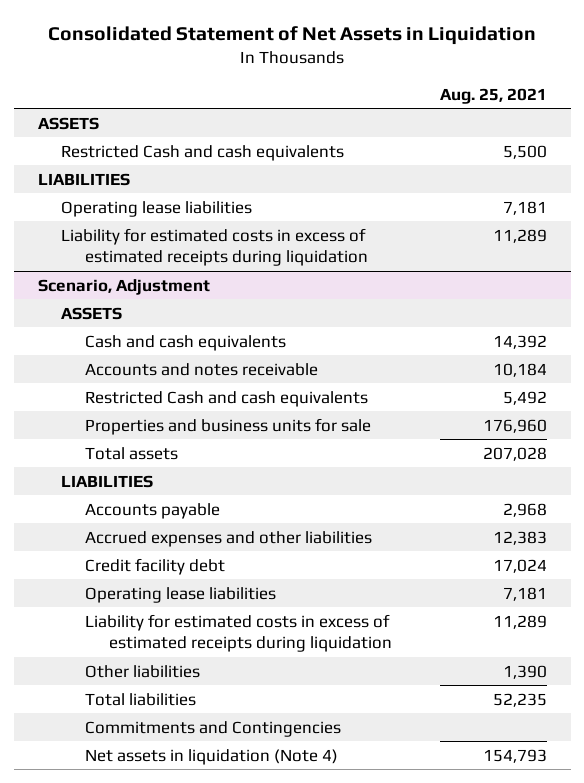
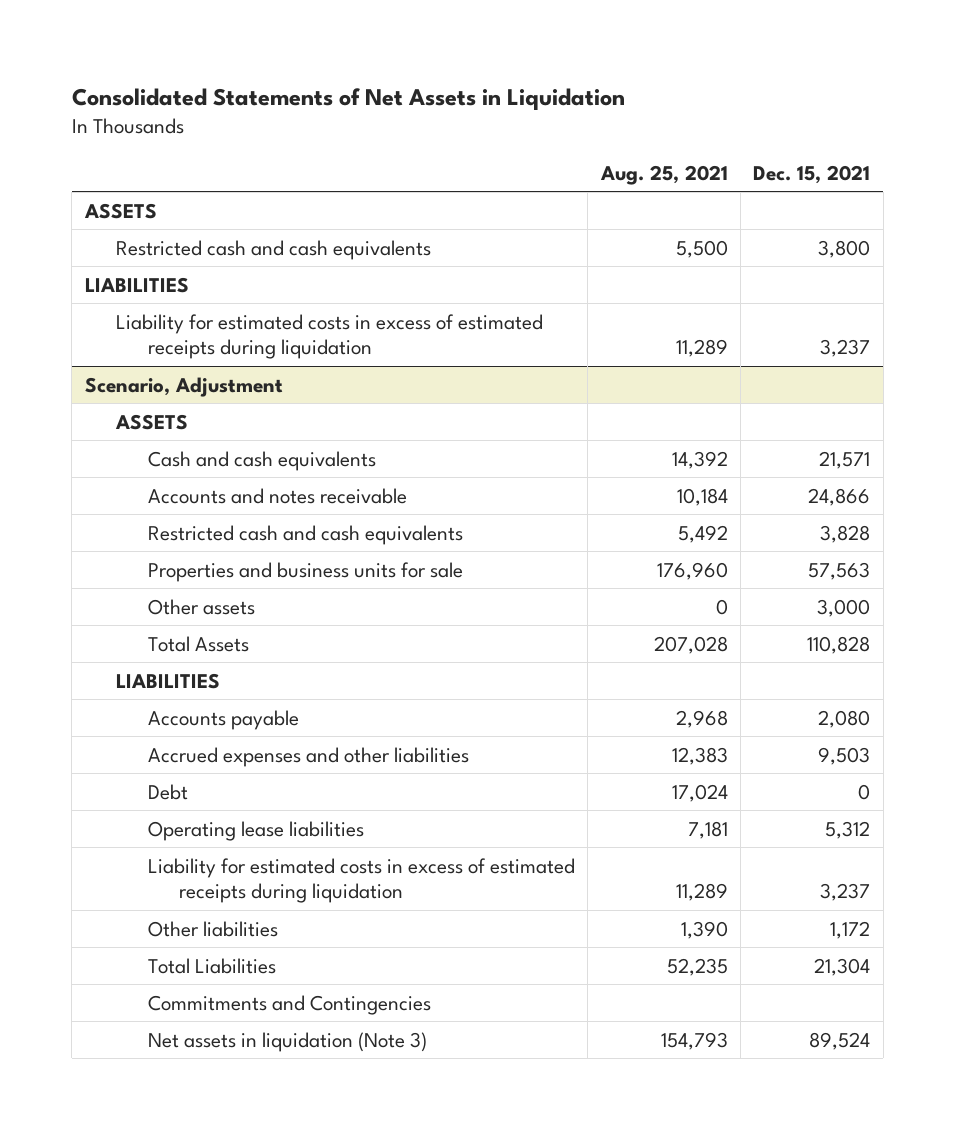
[48,26,537,46] Consolidated Statement of Net Assets in Liquidation -> [71,87,625,110] Consolidated Statements of Net Assets in Liquidation
none -> [753,164,871,184] Dec. 15, 2021
[61,144,345,161] Restricted Cash and cash equivalents -> [116,239,432,260] Restricted cash and cash equivalents
[61,200,253,217] Operating lease liabilities -> none
[85,390,369,407] Restricted Cash and cash equivalents -> [147,524,463,545] Restricted cash and cash equivalents
none -> [147,598,255,615] Other assets
[85,446,179,460] Total assets -> [147,635,249,652] Total Assets
[85,557,226,575] Credit facility debt -> [147,783,188,800] Debt
[85,692,197,706] Total liabilities -> [147,957,276,974] Total Liabilities
[85,748,339,765] Net assets in liquidation (Note 4) -> [147,1031,427,1052] Net assets in liquidation (Note 3)

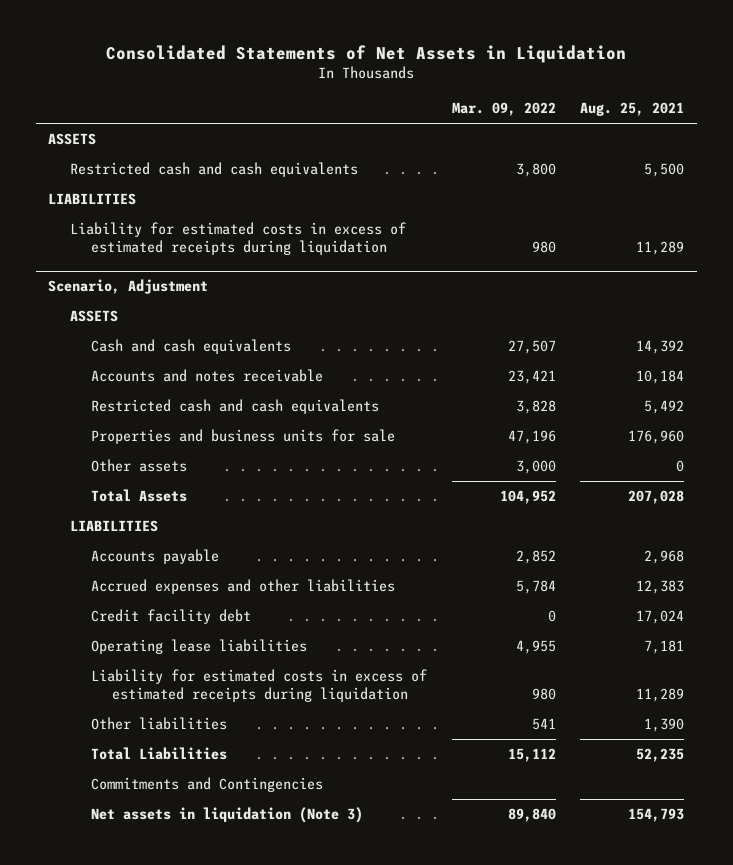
[753,164,871,184] Dec. 15, 2021 -> none
none -> [451,102,556,117] Mar. 09, 2022
[147,783,188,800] Debt -> [90,609,251,625] Credit facility debt

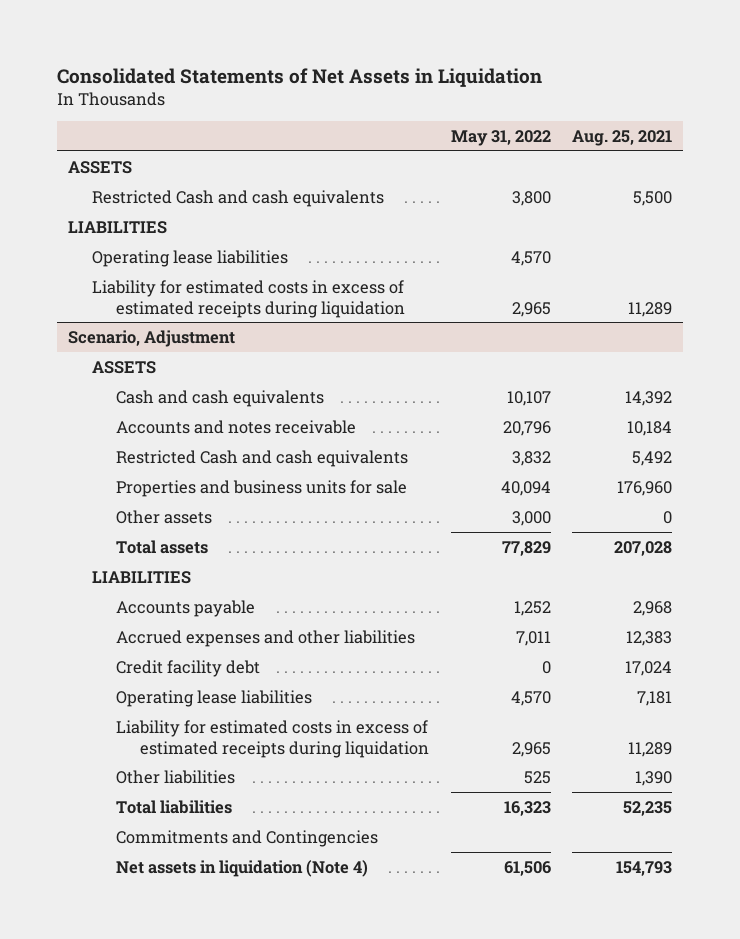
[451,102,556,117] Mar. 09, 2022 -> none
none -> [450,129,551,146] May 31, 2022
[69,162,358,178] Restricted cash and cash equivalents -> [91,189,384,207] Restricted Cash and cash equivalents
none -> [91,249,288,267] Operating lease liabilities
[90,399,379,415] Restricted cash and cash equivalents -> [115,449,408,467] Restricted Cash and cash equivalents
[90,489,187,503] Total Assets -> [115,539,208,554] Total assets
[90,747,227,761] Total Liabilities -> [115,799,232,814] Total liabilities
[90,807,363,824] Net assets in liquidation (Note 3) -> [115,859,368,877] Net assets in liquidation (Note 4)

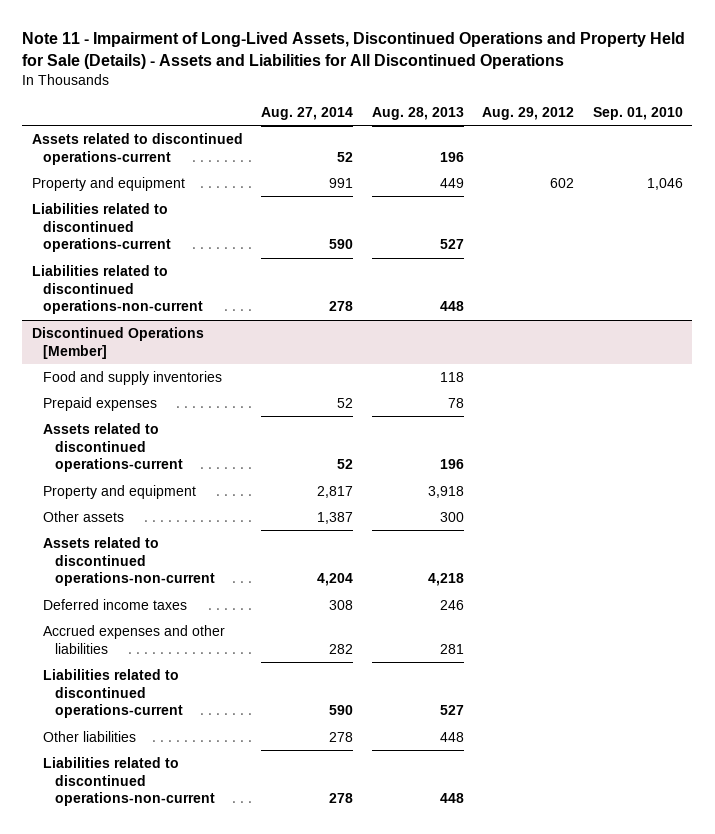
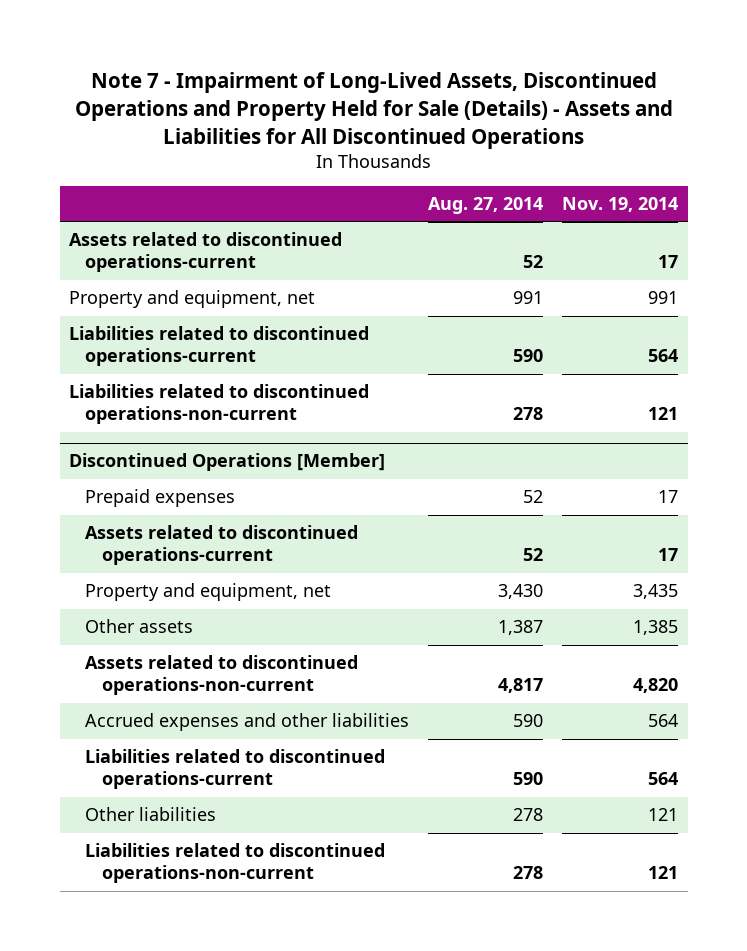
[22,32,686,69] Note 11 - Impairment of Long-Lived Assets, Discontinued Operations and Property Held for Sale (Details) - Assets and Liabilities for All Discontinued Operations -> [74,71,673,149] Note 7 - Impairment of Long-Lived Assets, Discontinued Operations and Property Held for Sale (Details) - Assets and Liabilities for All Discontinued Operations
[371,106,464,120] Aug. 28, 2013 -> none
[482,106,575,120] Aug. 29, 2012 -> none
[592,106,683,120] Sep. 01, 2010 -> none
none -> [562,197,679,213] Nov. 19, 2014
[31,177,185,192] Property and equipment -> [69,290,316,309] Property and equipment, net
[43,371,223,386] Food and supply inventories -> none
[43,485,197,500] Property and equipment -> [85,583,332,602] Property and equipment, net
[317,486,354,499] 2,817 -> [498,584,544,600] 3,430
[43,599,188,611] Deferred income taxes -> none
[317,573,354,587] 4,204 -> [498,678,544,694] 4,817
[329,643,354,654] 282 -> [513,714,544,728] 590

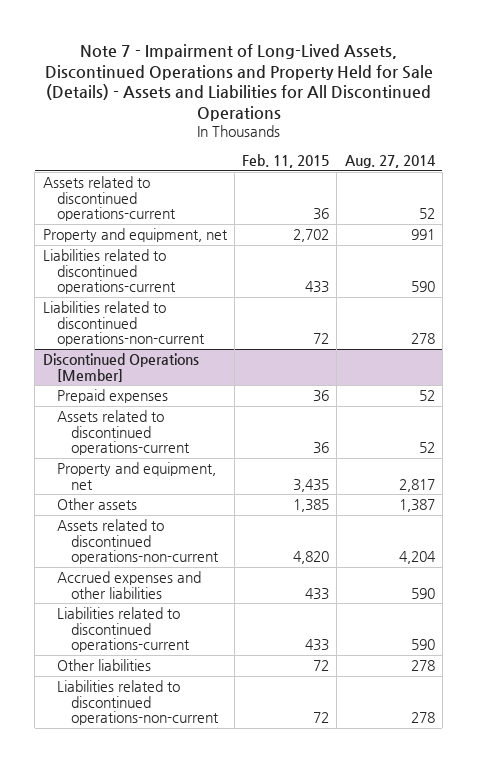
[562,197,679,213] Nov. 19, 2014 -> none
none -> [242,154,330,169] Feb. 11, 2015
[498,584,544,600] 3,430 -> [398,478,435,492] 2,817
[498,678,544,694] 4,817 -> [398,551,436,565] 4,204

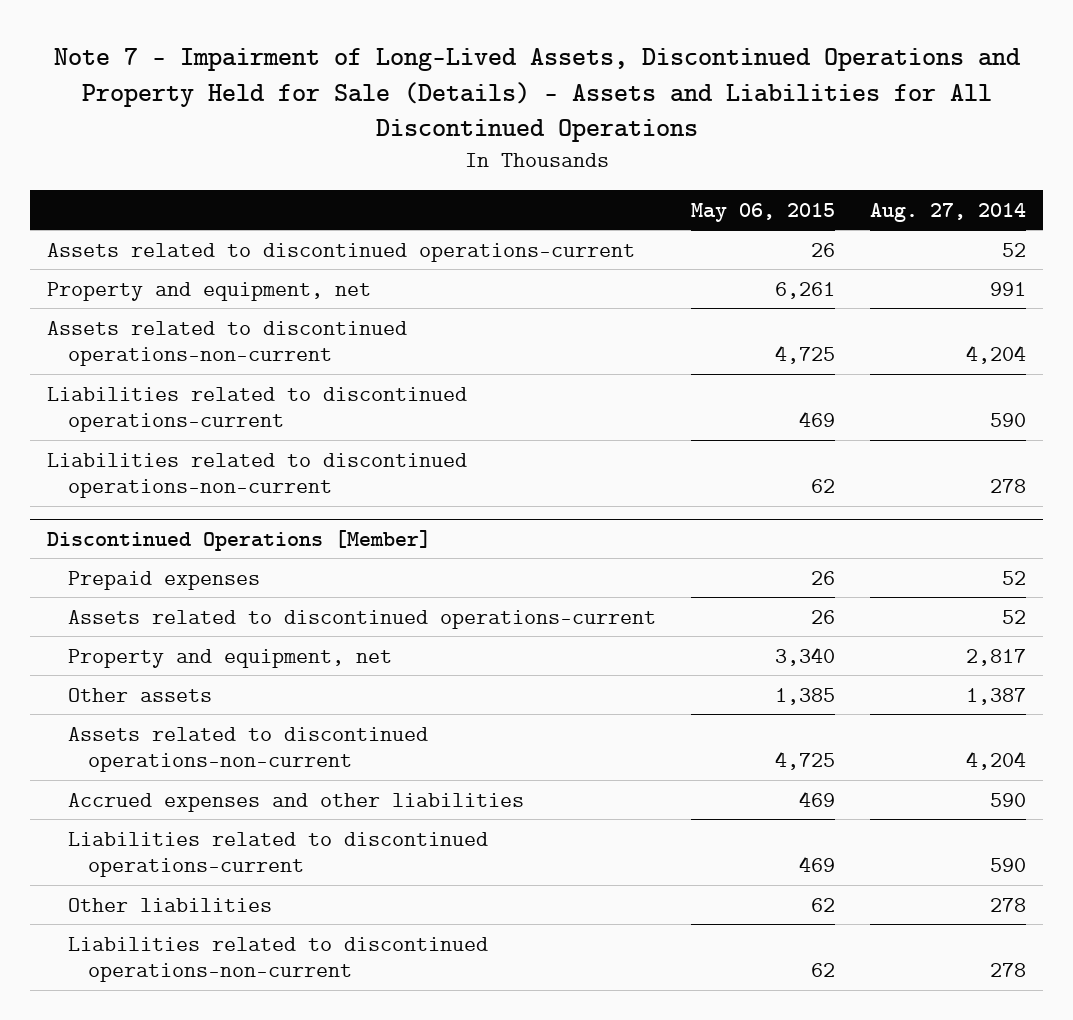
[242,154,330,169] Feb. 11, 2015 -> none
none -> [690,202,835,222] May 06, 2015
none -> [47,320,408,366] Assets related to discontinued operations-non-current

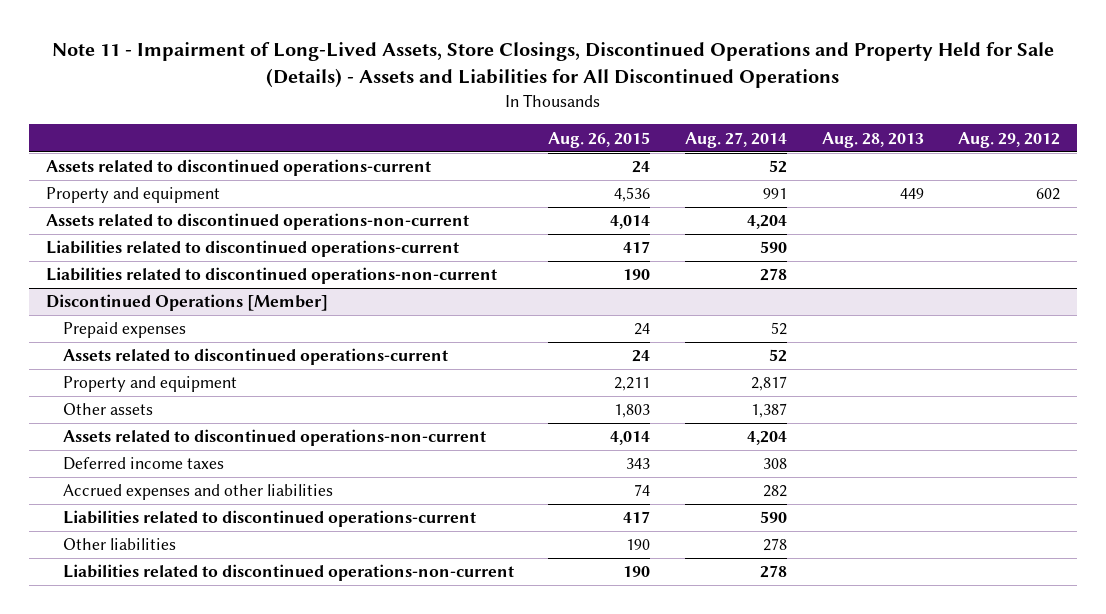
[53,48,1021,143] Note 7 - Impairment of Long-Lived Assets, Discontinued Operations and Property Held for Sale (Details) - Assets and Liabilities for All Discontinued Operations -> [52,42,1055,89] Note 11 - Impairment of Long-Lived Assets, Store Closings, Discontinued Operations and Property Held for Sale (Details) - Assets and Liabilities for All Discontinued Operations
[690,202,835,222] May 06, 2015 -> none
none -> [548,131,651,148] Aug. 26, 2015
none -> [821,131,924,148] Aug. 28, 2013
none -> [958,131,1061,148] Aug. 29, 2012
[47,281,372,301] Property and equipment, net -> [46,187,221,204] Property and equipment
[67,648,392,668] Property and equipment, net -> [62,376,237,393] Property and equipment
none -> [62,457,224,471] Deferred income taxes
[989,792,1026,807] 590 -> [763,485,788,498] 282

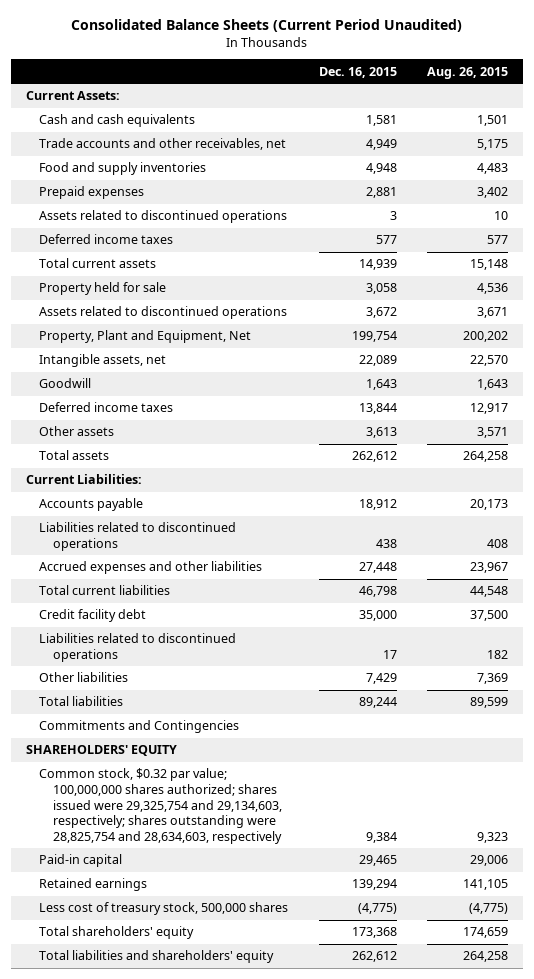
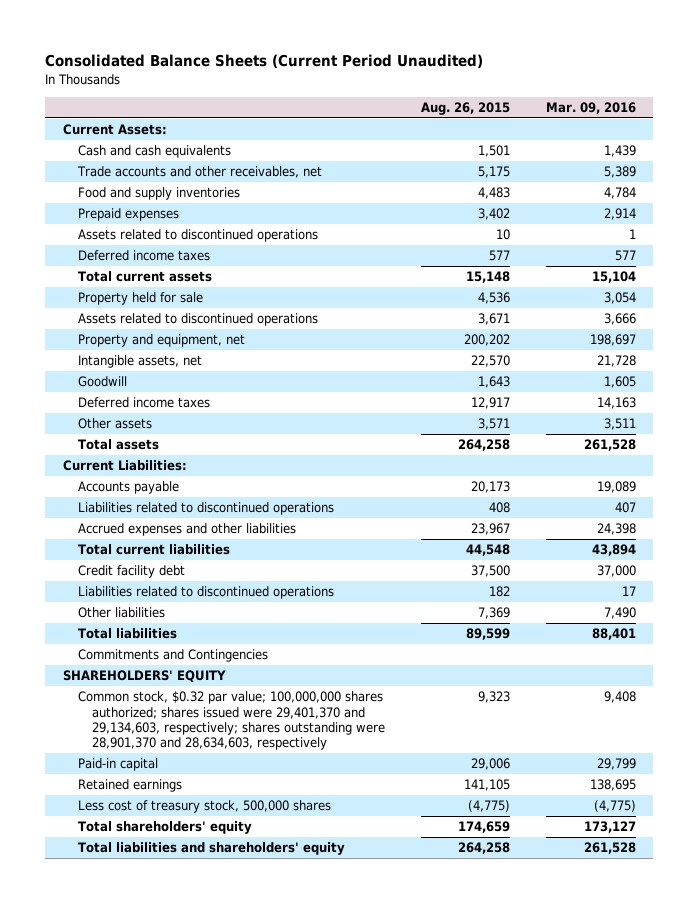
[318,66,397,78] Dec. 16, 2015 -> none
none -> [545,102,636,115] Mar. 09, 2016
[39,330,252,344] Property, Plant and Equipment, Net -> [77,334,245,348] Property and equipment, net
[39,768,282,844] Common stock, $0.32 par value; 100,000,000 shares authorized; shares issued were 29,325,754 and 29,134,603, respectively; shares outstanding were 28,825,754 and 28,634,603, respectively -> [77,691,386,750] Common stock, $0.32 par value; 100,000,000 shares authorized; shares issued were 29,401,370 and 29,134,603, respectively; shares outstanding were 28,901,370 and 28,634,603, respectively

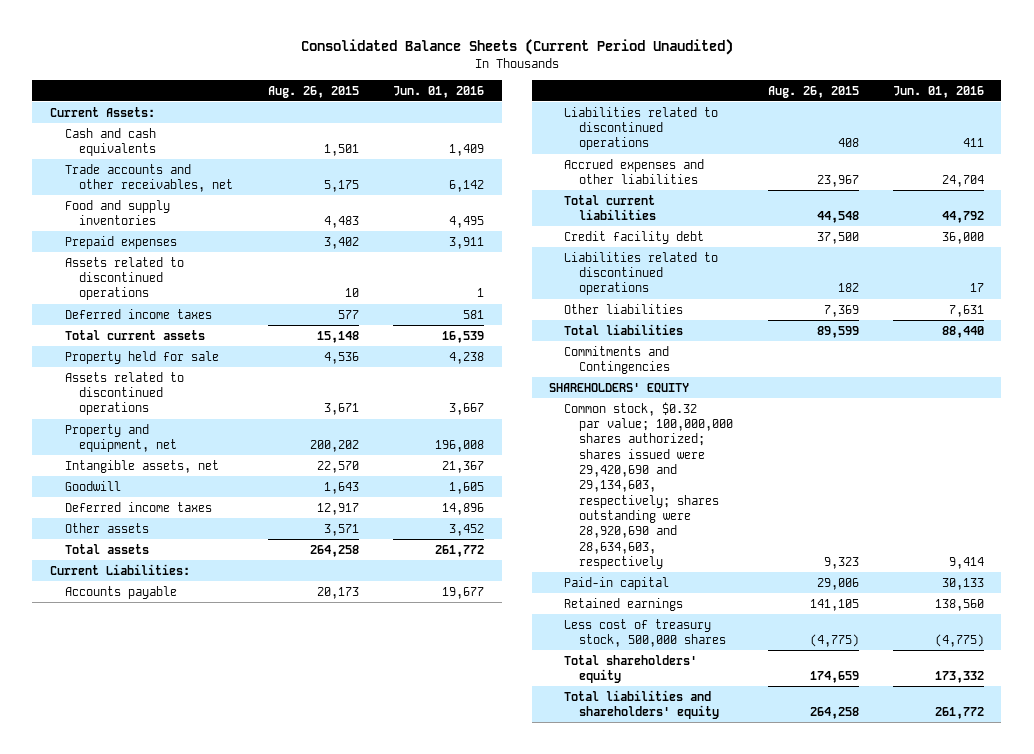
[545,102,636,115] Mar. 09, 2016 -> none
none -> [393,85,485,98] Jun. 01, 2016
[77,691,386,750] Common stock, $0.32 par value; 100,000,000 shares authorized; shares issued were 29,401,370 and 29,134,603, respectively; shares outstanding were 28,901,370 and 28,634,603, respectively -> [564,401,734,569] Common stock, $0.32 par value; 100,000,000 shares authorized; shares issued were 29,420,690 and 29,134,603, respectively; shares outstanding were 28,920,690 and 28,634,603, respectively

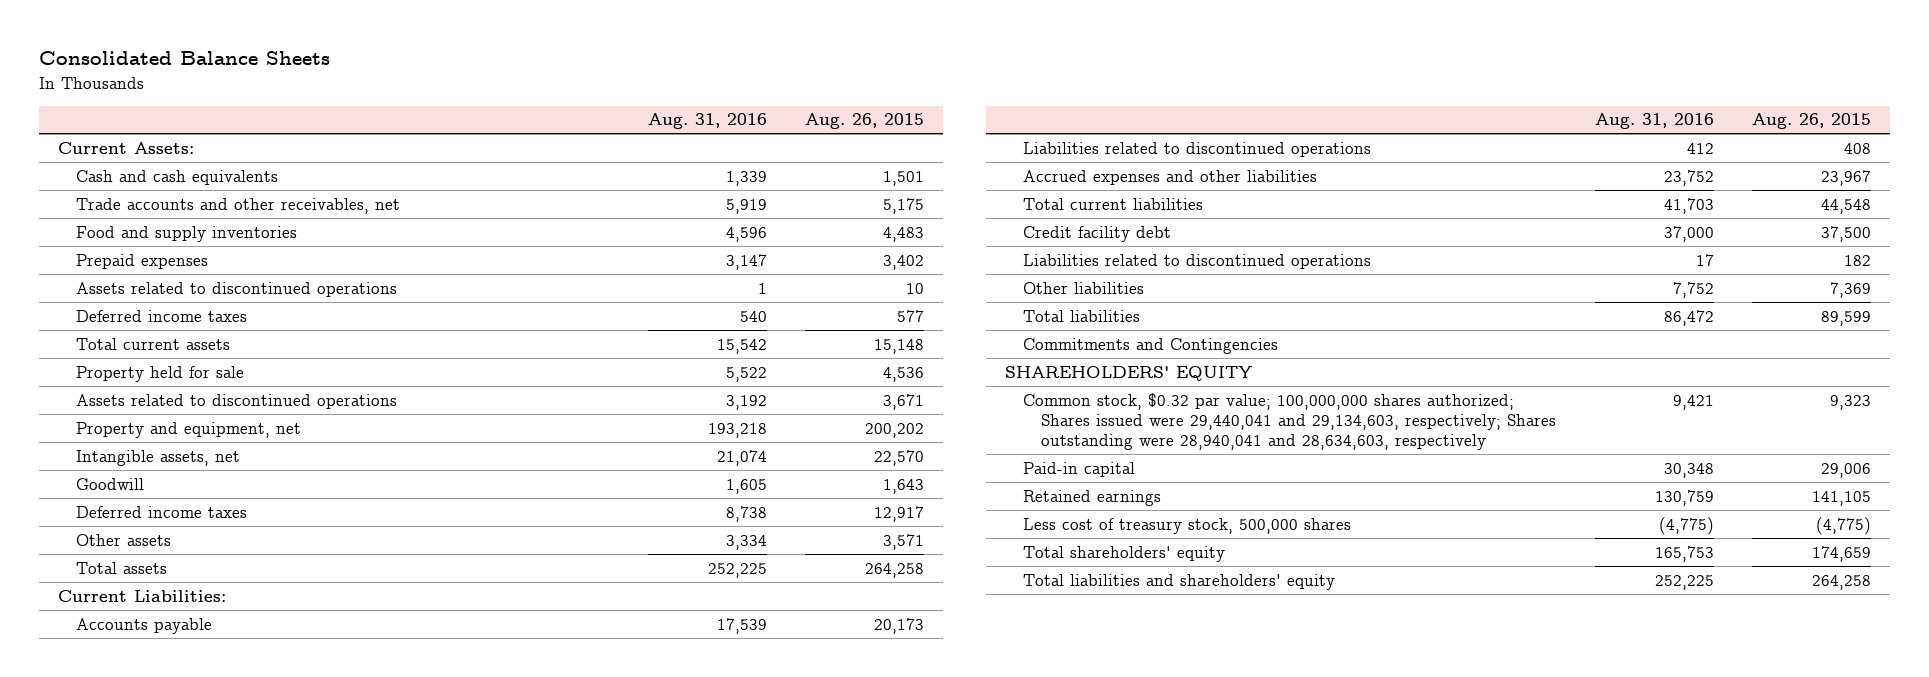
[300,39,733,56] Consolidated Balance Sheets (Current Period Unaudited) -> [38,51,330,66] Consolidated Balance Sheets
[393,85,485,98] Jun. 01, 2016 -> none
none -> [647,113,767,130] Aug. 31, 2016
[564,401,734,569] Common stock, $0.32 par value; 100,000,000 shares authorized; shares issued were 29,420,690 and 29,134,603, respectively; shares outstanding were 28,920,690 and 28,634,603, respectively -> [1023,392,1557,451] Common stock, $0.32 par value; 100,000,000 shares authorized; Shares issued were 29,440,041 and 29,134,603, respectively; Shares outstanding were 28,940,041 and 28,634,603, respectively

